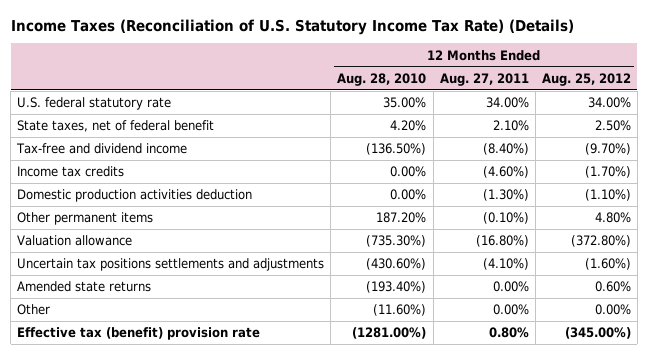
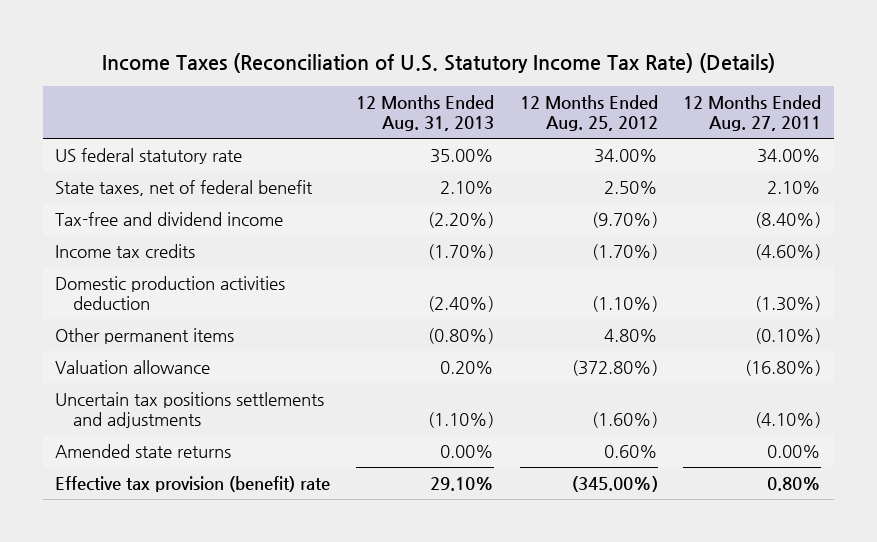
[337,73,427,87] Aug. 28, 2010 -> none
none -> [356,95,495,132] 12 Months Ended Aug. 31, 2013
[17,97,172,111] U.S. federal statutory rate -> [55,147,243,164] US federal statutory rate
[17,304,51,316] Other -> none
[17,327,261,341] Effective tax (benefit) provision rate -> [55,475,331,492] Effective tax provision (benefit) rate

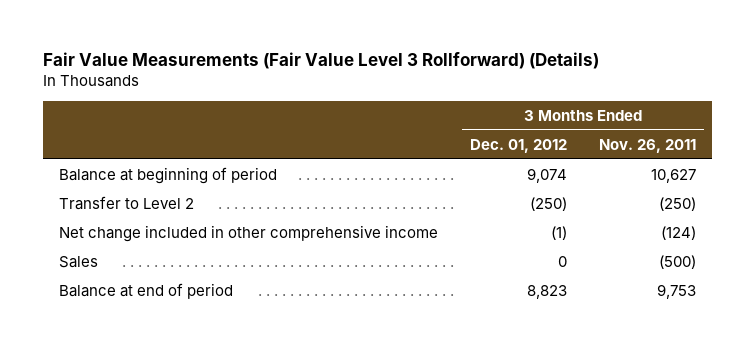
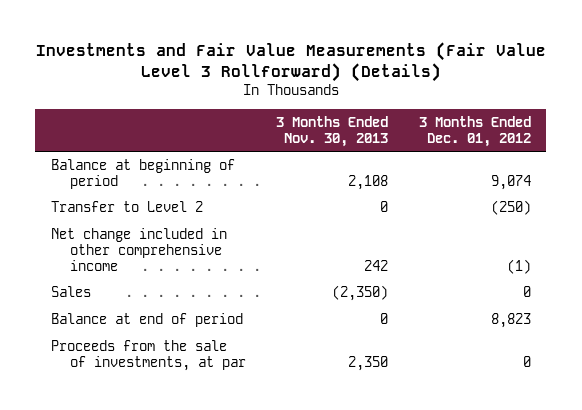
[43,52,600,70] Fair Value Measurements (Fair Value Level 3 Rollforward) (Details) -> [35,42,546,83] Investments and Fair Value Measurements (Fair Value Level 3 Rollforward) (Details)
[598,138,696,153] Nov. 26, 2011 -> none
none -> [276,115,389,147] 3 Months Ended Nov. 30, 2013
none -> [50,339,246,371] Proceeds from the sale of investments, at par

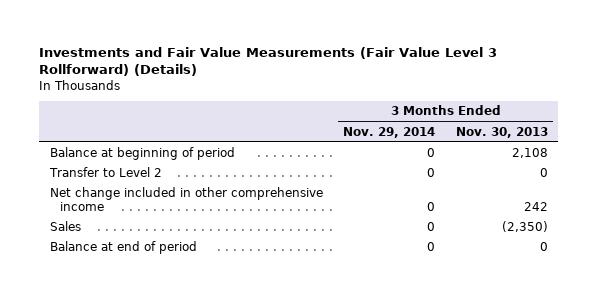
[418,115,531,147] 3 Months Ended Dec. 01, 2012 -> none
none -> [343,126,436,138] Nov. 29, 2014
[50,339,246,371] Proceeds from the sale of investments, at par -> none

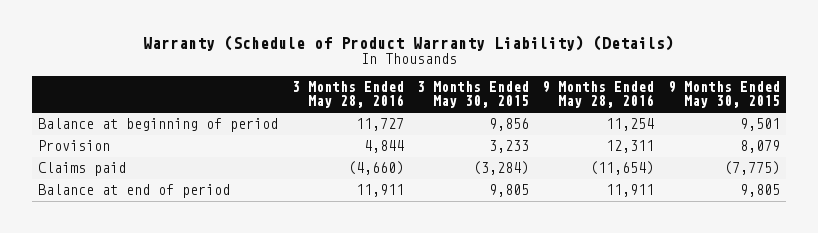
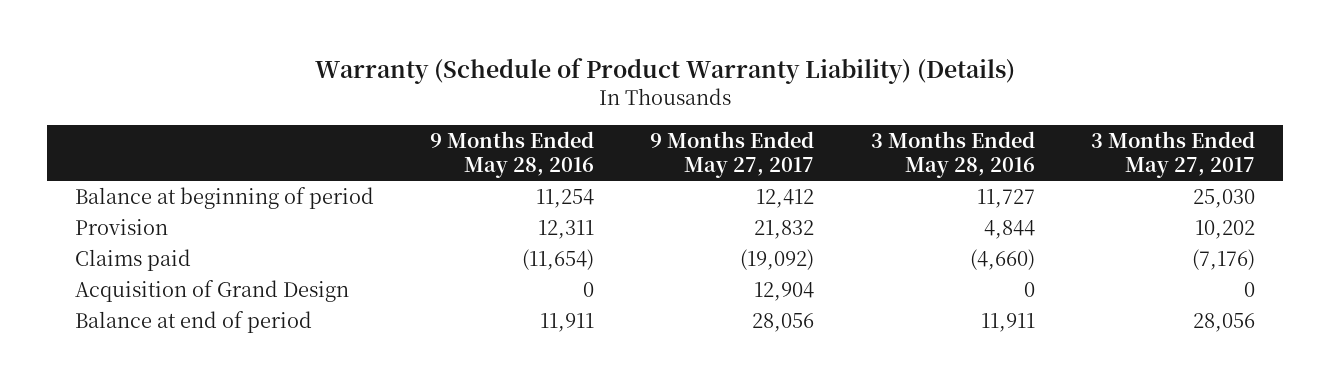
[416,80,529,109] 3 Months Ended May 30, 2015 -> none
[667,80,780,109] 9 Months Ended May 30, 2015 -> none
none -> [650,131,815,178] 9 Months Ended May 27, 2017
none -> [1090,131,1255,178] 3 Months Ended May 27, 2017
none -> [74,280,349,303] Acquisition of Grand Design

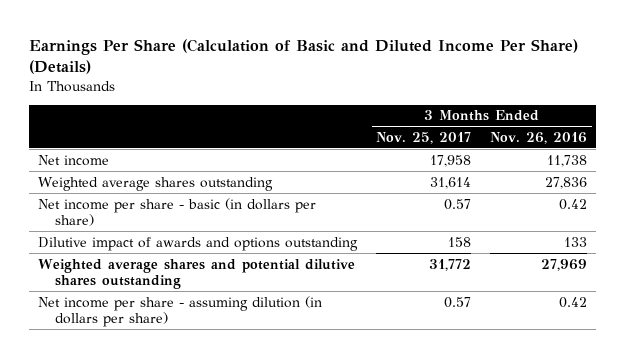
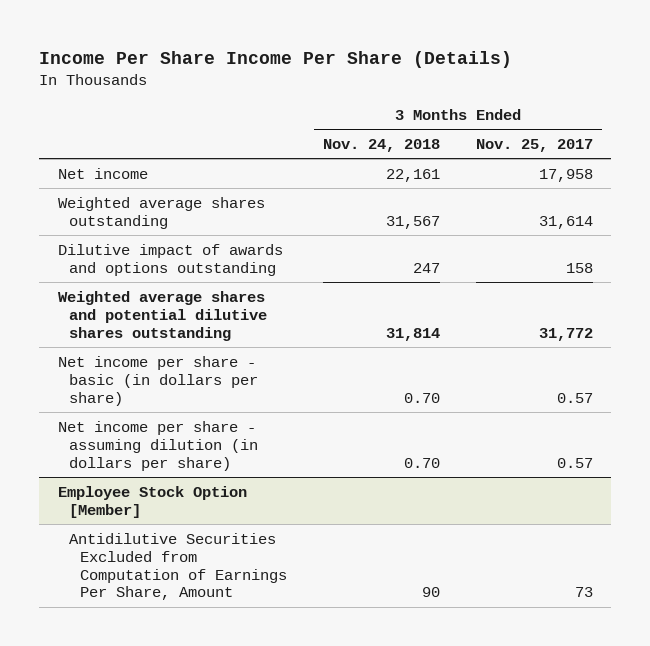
[29,38,579,75] Earnings Per Share (Calculation of Basic and Diluted Income Per Share) (Details) -> [39,50,513,68] Income Per Share Income Per Share (Details)
[489,131,587,144] Nov. 26, 2016 -> none
none -> [322,138,440,152] Nov. 24, 2018
[38,197,317,227] Net income per share - basic (in dollars per share) -> [57,355,258,406] Net income per share - basic (in dollars per share)
none -> [57,485,247,518] Employee Stock Option [Member]
none -> [68,532,287,601] Antidilutive Securities Excluded from Computation of Earnings Per Share, Amount

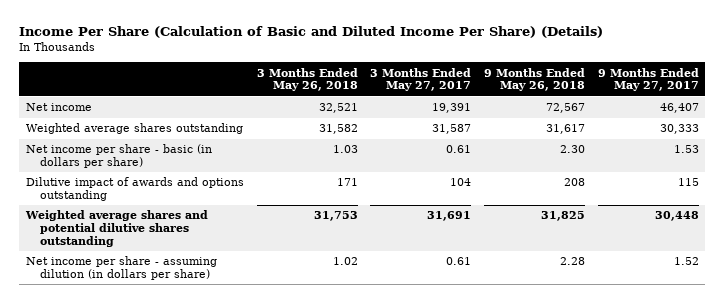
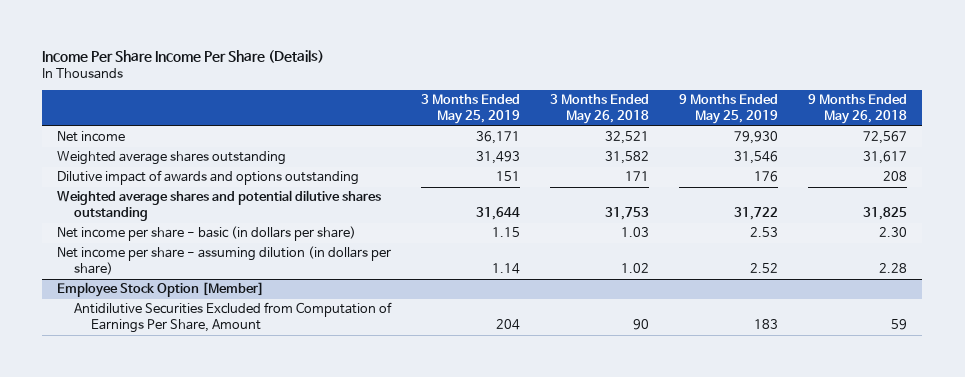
[19,26,604,39] Income Per Share (Calculation of Basic and Diluted Income Per Share) (Details) -> [42,50,325,64] Income Per Share Income Per Share (Details)
[370,67,472,92] 3 Months Ended May 27, 2017 -> none
[597,67,699,92] 9 Months Ended May 27, 2017 -> none
none -> [421,94,521,125] 3 Months Ended May 25, 2019
none -> [679,94,779,125] 9 Months Ended May 25, 2019
[25,144,212,169] Net income per share - basic (in dollars per share) -> [57,226,357,242] Net income per share - basic (in dollars per share)
none -> [57,282,265,298] Employee Stock Option [Member]
none -> [74,302,393,334] Antidilutive Securities Excluded from Computation of Earnings Per Share, Amount

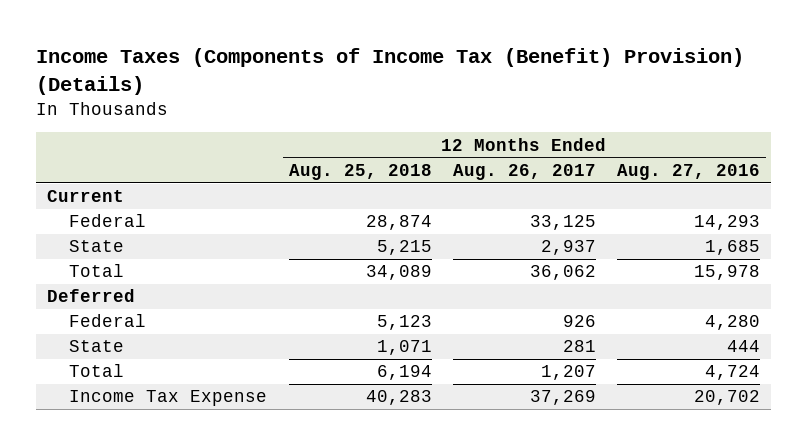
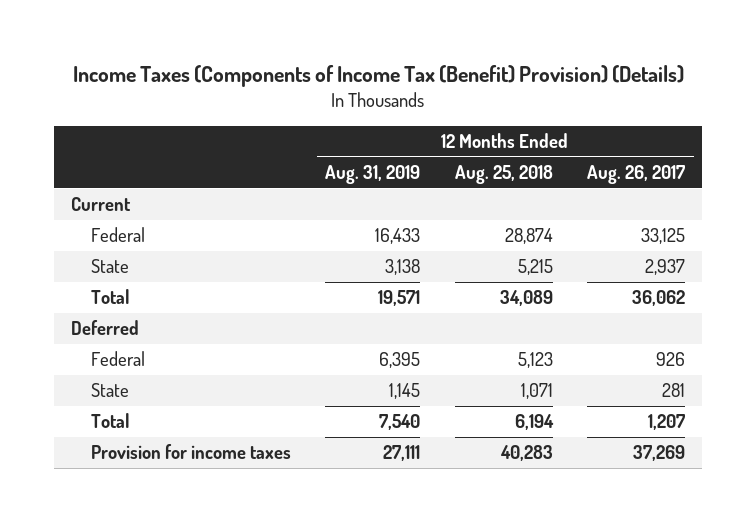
[617,163,761,180] Aug. 27, 2016 -> none
none -> [325,164,421,184] Aug. 31, 2019
[69,390,268,407] Income Tax Expense -> [91,444,292,460] Provision for income taxes

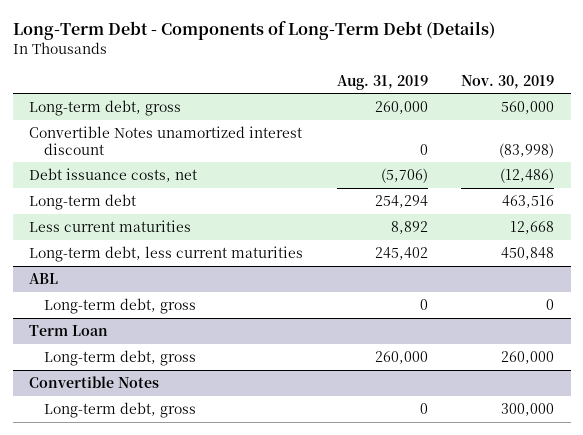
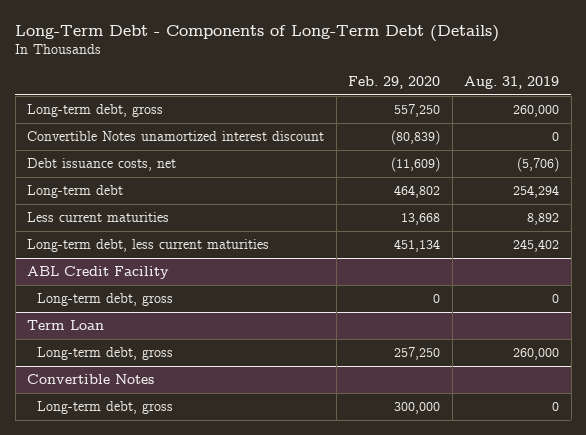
[461,74,555,89] Nov. 30, 2019 -> none
none -> [348,76,441,90] Feb. 29, 2020
[29,272,59,284] ABL -> [27,266,170,280] ABL Credit Facility

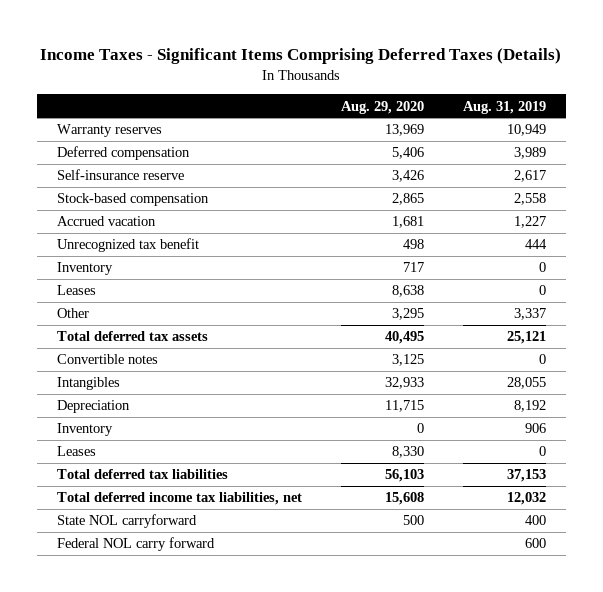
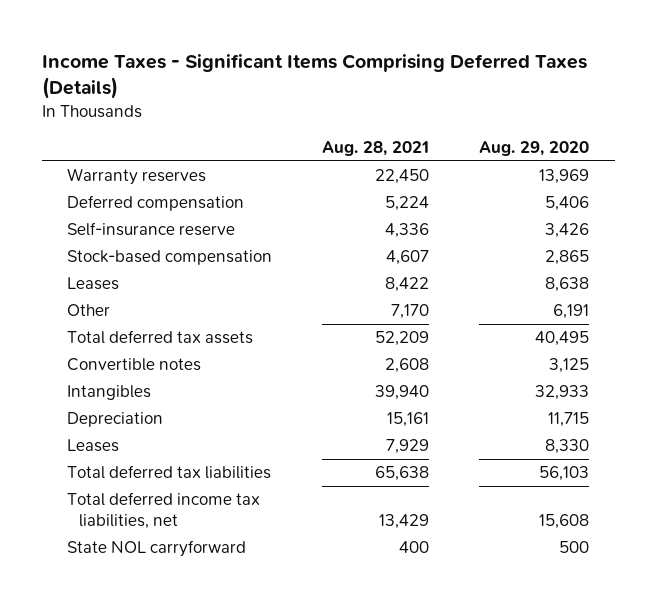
[463,100,547,114] Aug. 31, 2019 -> none
none -> [322,141,430,157] Aug. 28, 2021
[56,216,156,227] Accrued vacation -> none
[56,238,199,253] Unrecognized tax benefit -> none
[56,262,113,276] Inventory -> none
[391,308,424,321] 3,295 -> [553,304,590,320] 6,191
[56,423,113,437] Inventory -> none
[56,537,215,552] Federal NOL carry forward -> none

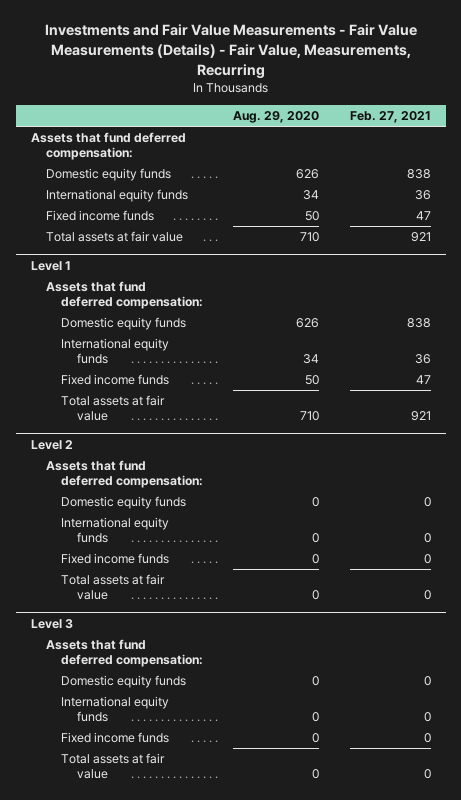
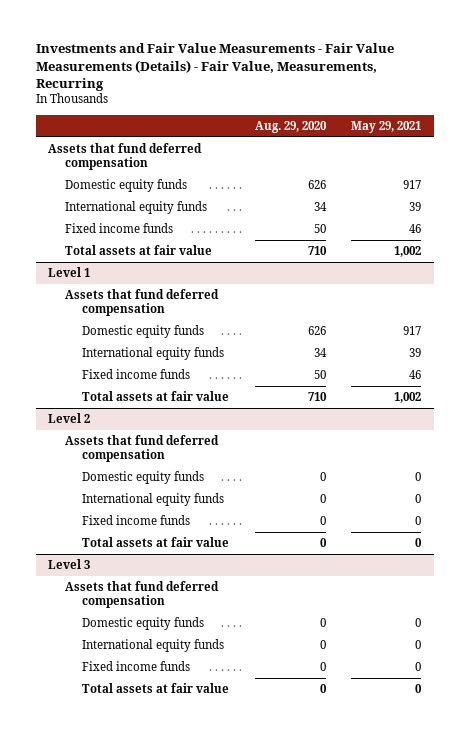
[349,110,431,123] Feb. 27, 2021 -> none
none -> [351,120,422,133] May 29, 2021
[30,132,186,161] Assets that fund deferred compensation: -> [48,143,203,171] Assets that fund deferred compensation
[45,281,204,310] Assets that fund deferred compensation: -> [65,289,220,317] Assets that fund deferred compensation
[45,460,204,489] Assets that fund deferred compensation: -> [65,435,220,463] Assets that fund deferred compensation
[45,639,204,668] Assets that fund deferred compensation: -> [65,581,220,609] Assets that fund deferred compensation

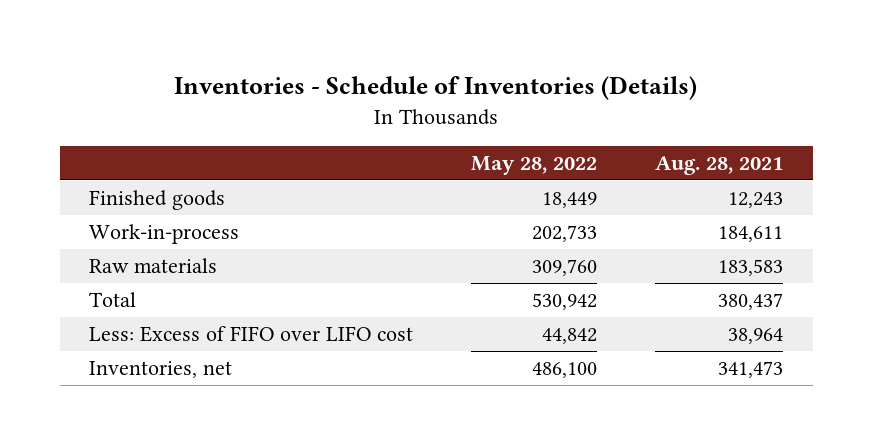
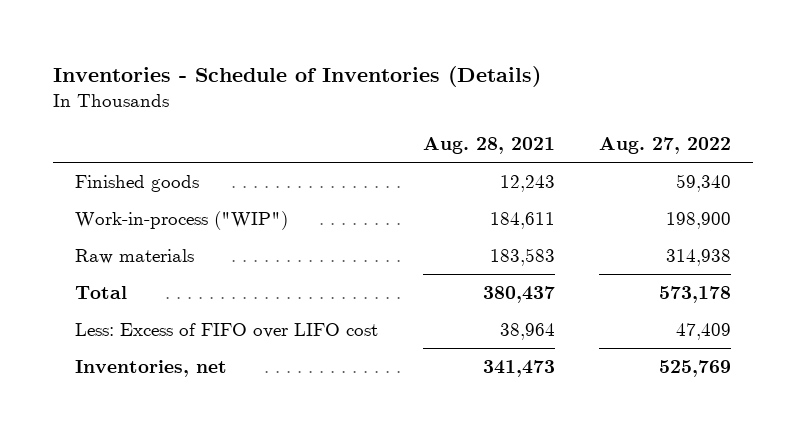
[471,156,598,176] May 28, 2022 -> none
none -> [599,136,732,154] Aug. 27, 2022
[89,224,240,245] Work-in-process -> [75,211,289,231] Work-in-process ("WIP")

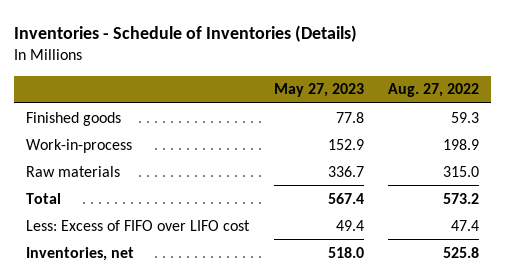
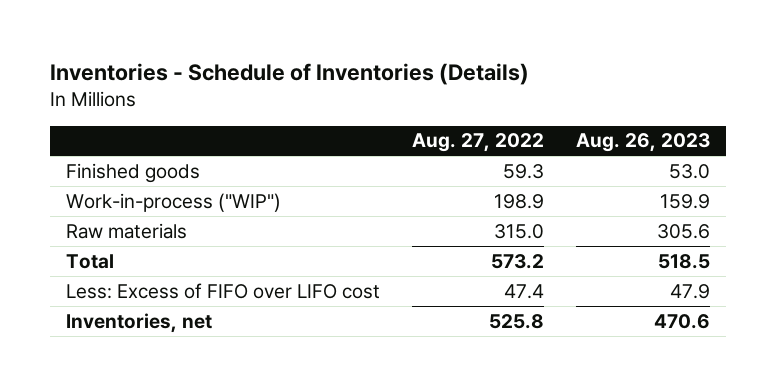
[273,83,364,98] May 27, 2023 -> none
none -> [576,133,711,153] Aug. 26, 2023
[26,138,133,153] Work-in-process -> [66,192,282,212] Work-in-process ("WIP")

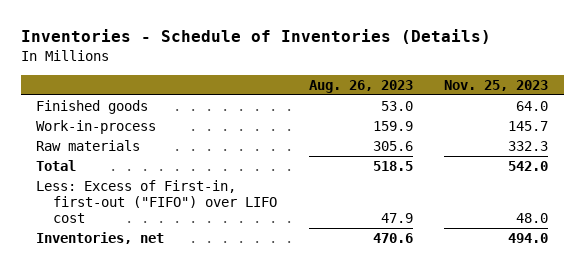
[412,133,545,153] Aug. 27, 2022 -> none
none -> [444,79,549,91] Nov. 25, 2023
[66,192,282,212] Work-in-process ("WIP") -> [36,120,157,135] Work-in-process
[66,282,381,299] Less: Excess of FIFO over LIFO cost -> [36,180,277,224] Less: Excess of First-in, first-out ("FIFO") over LIFO cost

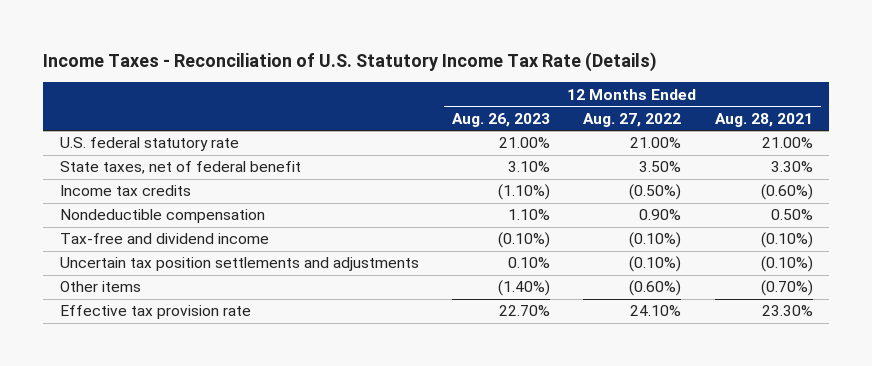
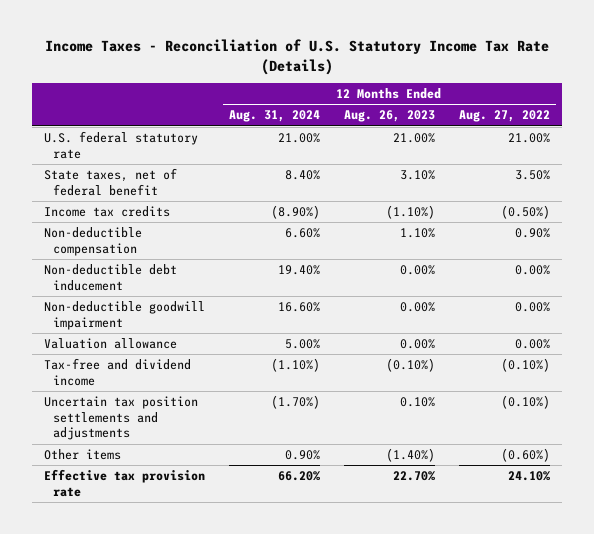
[714,112,813,127] Aug. 28, 2021 -> none
none -> [228,110,320,123] Aug. 31, 2024
[59,209,265,224] Nondeductible compensation -> [44,227,143,256] Non-deductible compensation
none -> [44,264,178,291] Non-deductible debt inducement
none -> [44,301,206,330] Non-deductible goodwill impairment
none -> [44,338,178,350] Valuation allowance

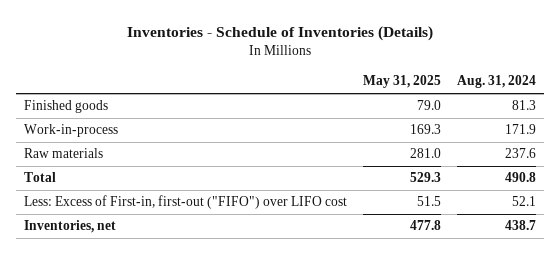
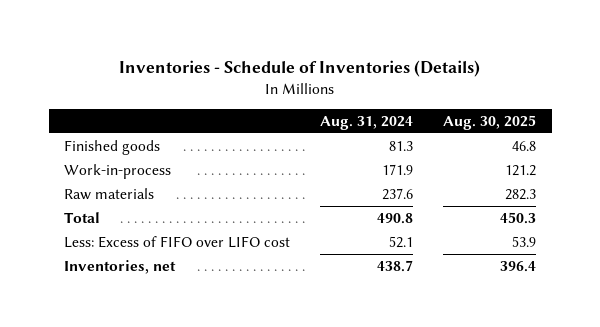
[362,75,441,89] May 31, 2025 -> none
none -> [443,114,537,130] Aug. 30, 2025
[24,195,348,210] Less: Excess of First-in, first-out ("FIFO") over LIFO cost -> [63,235,290,248] Less: Excess of FIFO over LIFO cost

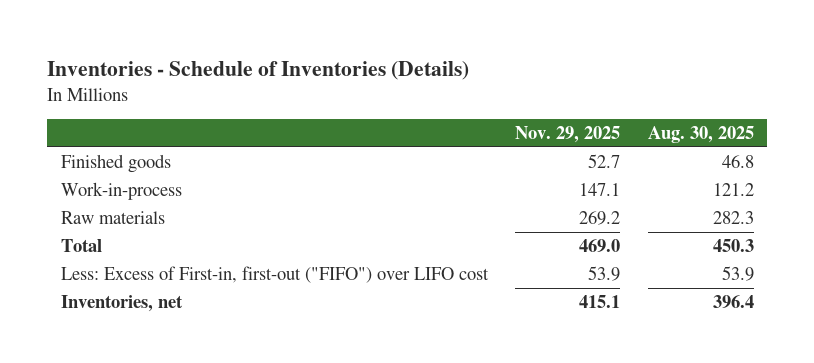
[320,115,414,130] Aug. 31, 2024 -> none
none -> [515,126,621,144] Nov. 29, 2025
[63,235,290,248] Less: Excess of FIFO over LIFO cost -> [60,265,489,283] Less: Excess of First-in, first-out ("FIFO") over LIFO cost

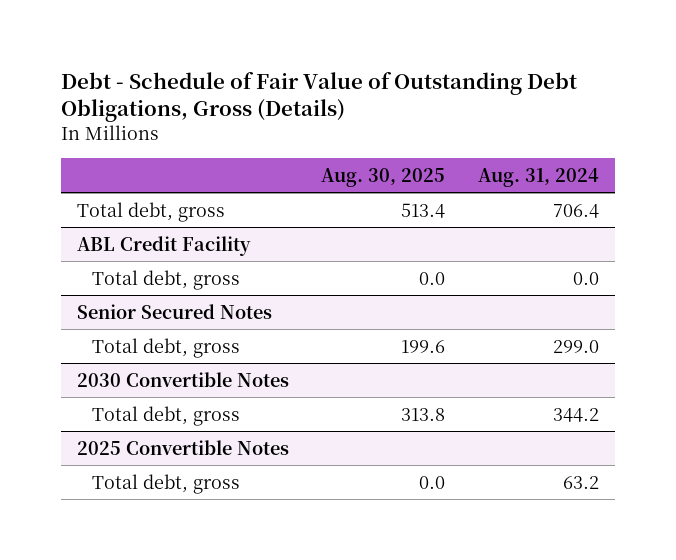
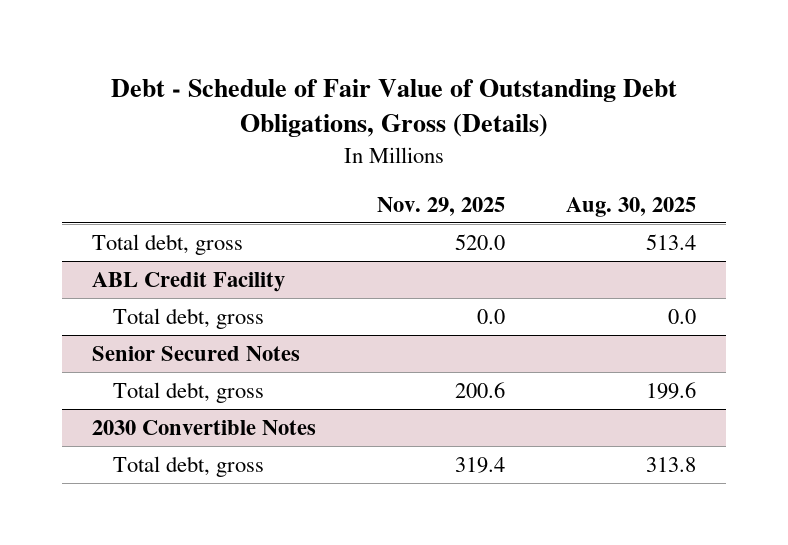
[477,167,599,187] Aug. 31, 2024 -> none
none -> [377,196,506,216] Nov. 29, 2025
[77,439,290,455] 2025 Convertible Notes -> none
[92,473,241,494] Total debt, gross -> none

